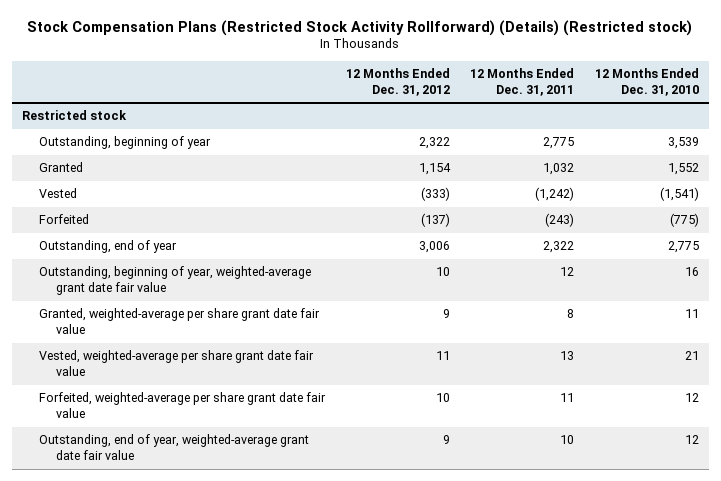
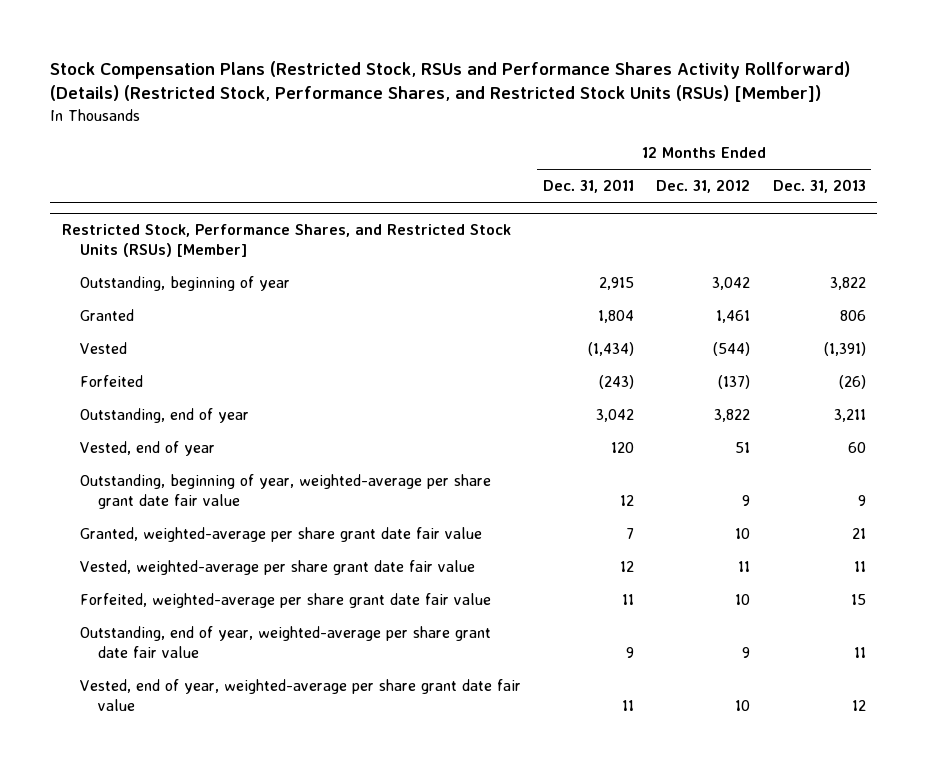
[27,19,693,36] Stock Compensation Plans (Restricted Stock Activity Rollforward) (Details) (Restricted stock) -> [50,60,851,103] Stock Compensation Plans (Restricted Stock, RSUs and Performance Shares Activity Rollforward) (Details) (Restricted Stock, Performance Shares, and Restricted Stock Units (RSUs) [Member])
[594,68,699,96] 12 Months Ended Dec. 31, 2010 -> none
none -> [772,179,866,194] Dec. 31, 2013
[22,110,128,121] Restricted stock -> none
none -> [61,223,511,258] Restricted Stock, Performance Shares, and Restricted Stock Units (RSUs) [Member]
[418,137,450,150] 2,322 -> [712,276,751,290] 3,042
[543,137,575,150] 2,775 -> [599,276,635,290] 2,915
[418,163,451,176] 1,154 -> [716,309,751,323] 1,461
[543,163,575,176] 1,032 -> [598,309,635,323] 1,804
[420,187,450,202] (333) -> [713,341,751,356] (544)
[535,187,575,202] (1,242) -> [588,341,635,356] (1,434)
[418,241,450,254] 3,006 -> [714,408,751,422] 3,822
[543,241,575,254] 2,322 -> [596,408,635,422] 3,042
none -> [79,440,215,456] Vested, end of year
[39,266,312,296] Outstanding, beginning of year, weighted-average grant date fair value -> [79,473,491,509] Outstanding, beginning of year, weighted-average per share grant date fair value
[435,267,450,277] 10 -> [742,494,751,506] 9
[442,309,450,319] 9 -> [735,527,751,539] 10
[567,309,575,319] 8 -> [626,527,635,539] 7
[560,351,575,361] 13 -> [620,560,635,572] 12
[39,434,310,461] Outstanding, end of year, weighted-average grant date fair value -> [79,625,491,658] Outstanding, end of year, weighted-average per share grant date fair value
[560,435,575,445] 10 -> [626,646,635,658] 9
none -> [79,678,521,711] Vested, end of year, weighted-average per share grant date fair value

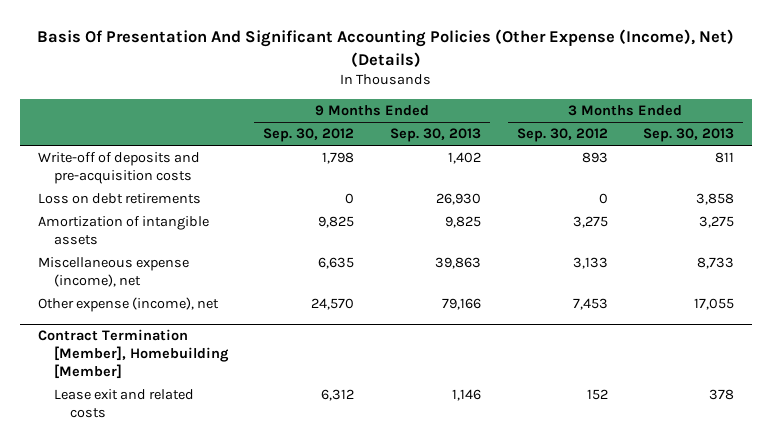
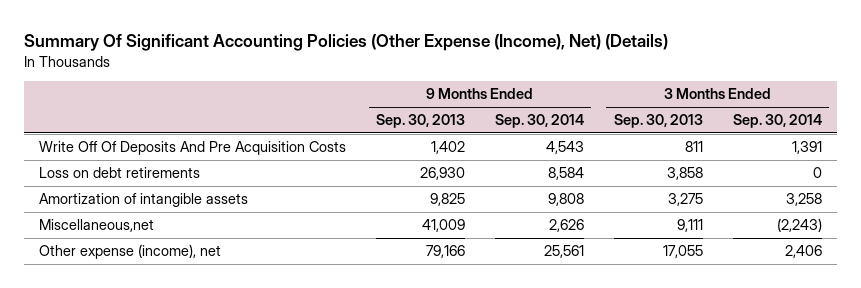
[36,29,734,67] Basis Of Presentation And Significant Accounting Policies (Other Expense (Income), Net) (Details) -> [24,34,669,52] Summary Of Significant Accounting Policies (Other Expense (Income), Net) (Details)
[263,128,355,143] Sep. 30, 2012 -> none
[516,128,608,143] Sep. 30, 2012 -> none
none -> [495,114,585,129] Sep. 30, 2014
none -> [732,114,822,129] Sep. 30, 2014
[37,152,200,185] Write-off of deposits and pre-acquisition costs -> [39,141,347,156] Write Off Of Deposits And Pre Acquisition Costs
[37,257,189,288] Miscellaneous expense (income), net -> [39,219,155,233] Miscellaneous,net
[434,257,481,270] 39,863 -> [422,219,466,233] 41,009
[697,257,735,270] 8,733 -> [676,219,703,233] 9,111
[37,329,229,380] Contract Termination [Member], Homebuilding [Member] -> none
[53,389,194,419] Lease exit and related costs -> none

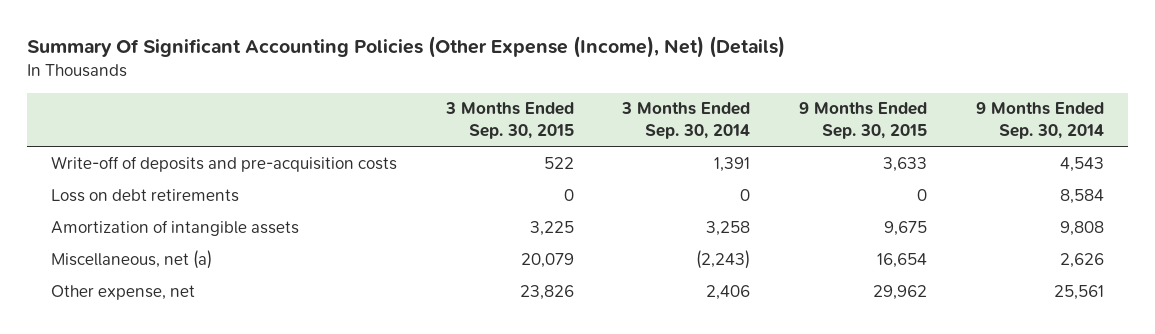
[376,114,466,129] Sep. 30, 2013 -> none
[613,114,703,129] Sep. 30, 2013 -> none
none -> [444,102,574,140] 3 Months Ended Sep. 30, 2015
none -> [799,102,928,140] 9 Months Ended Sep. 30, 2015
[39,141,347,156] Write Off Of Deposits And Pre Acquisition Costs -> [51,155,398,172] Write-off of deposits and pre-acquisition costs
[39,219,155,233] Miscellaneous,net -> [51,249,213,269] Miscellaneous, net (a)
[39,244,222,260] Other expense (income), net -> [51,284,196,300] Other expense, net

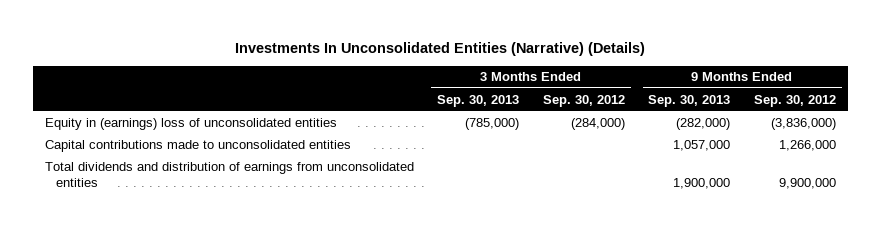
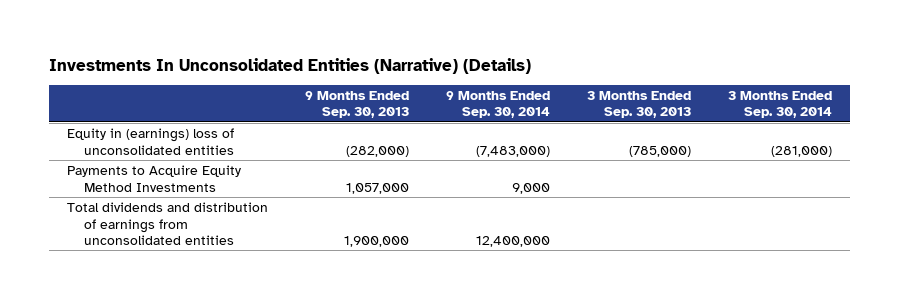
[542,94,625,107] Sep. 30, 2012 -> none
[754,94,837,107] Sep. 30, 2012 -> none
none -> [446,90,551,119] 9 Months Ended Sep. 30, 2014
none -> [727,90,832,119] 3 Months Ended Sep. 30, 2014
[44,139,351,152] Capital contributions made to unconsolidated entities -> [67,165,242,192] Payments to Acquire Equity Method Investments

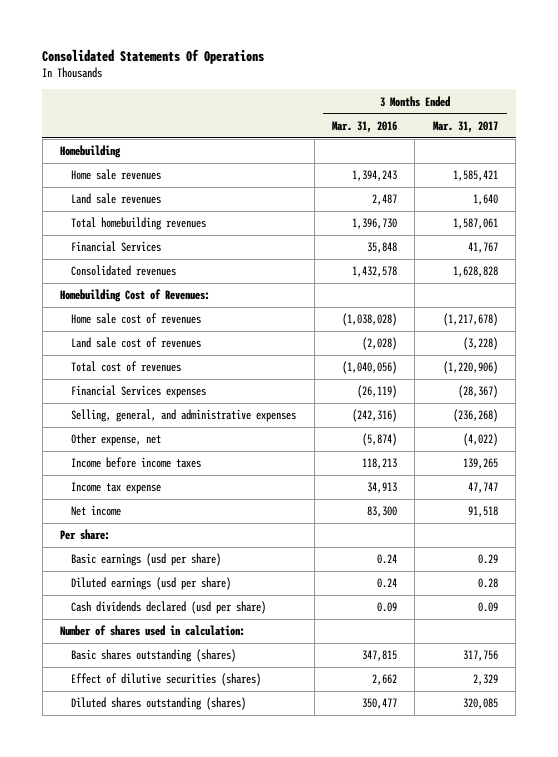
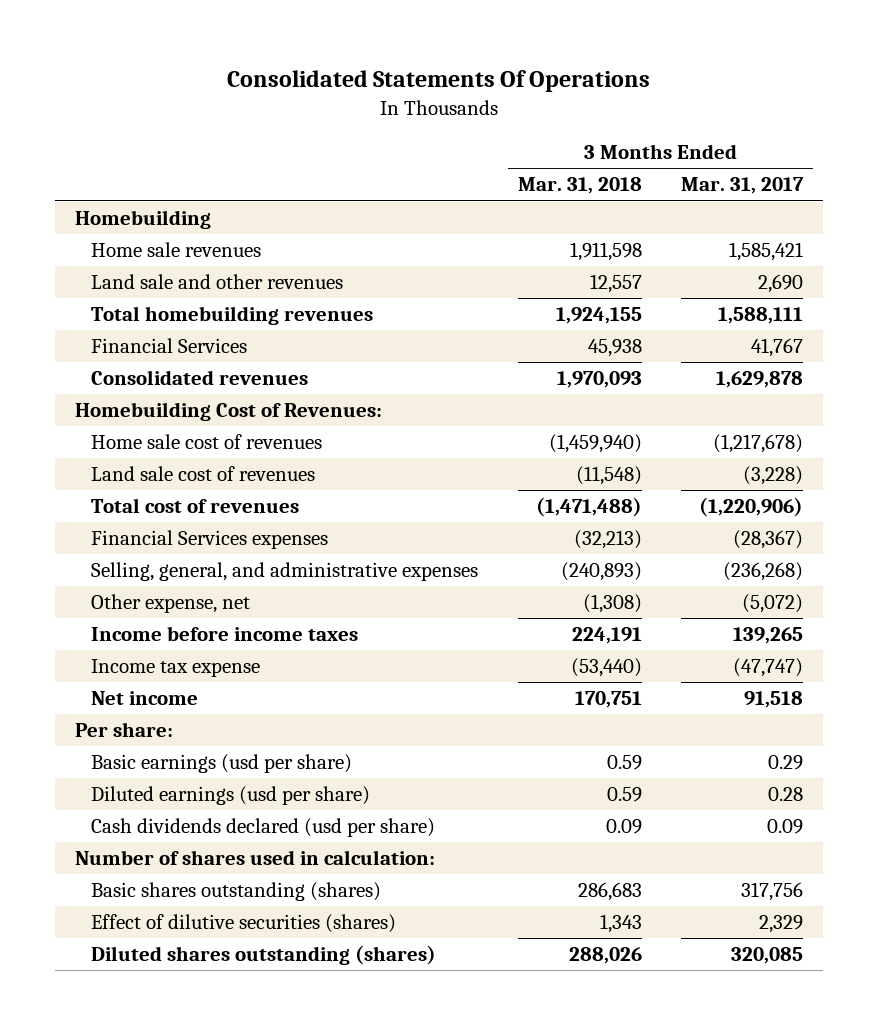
[332,120,398,133] Mar. 31, 2016 -> none
none -> [517,177,642,195] Mar. 31, 2018
[71,193,162,205] Land sale revenues -> [91,274,344,290] Land sale and other revenues
[472,194,498,206] 1,640 -> [758,274,804,294] 2,690
[452,218,498,230] 1,587,061 -> [718,307,804,325] 1,588,111
[452,266,498,278] 1,628,828 -> [716,371,804,389] 1,629,878
[462,433,498,447] (4,022) -> [742,594,804,614] (5,072)
[467,482,498,494] 47,747 -> [733,658,804,678] (47,747)

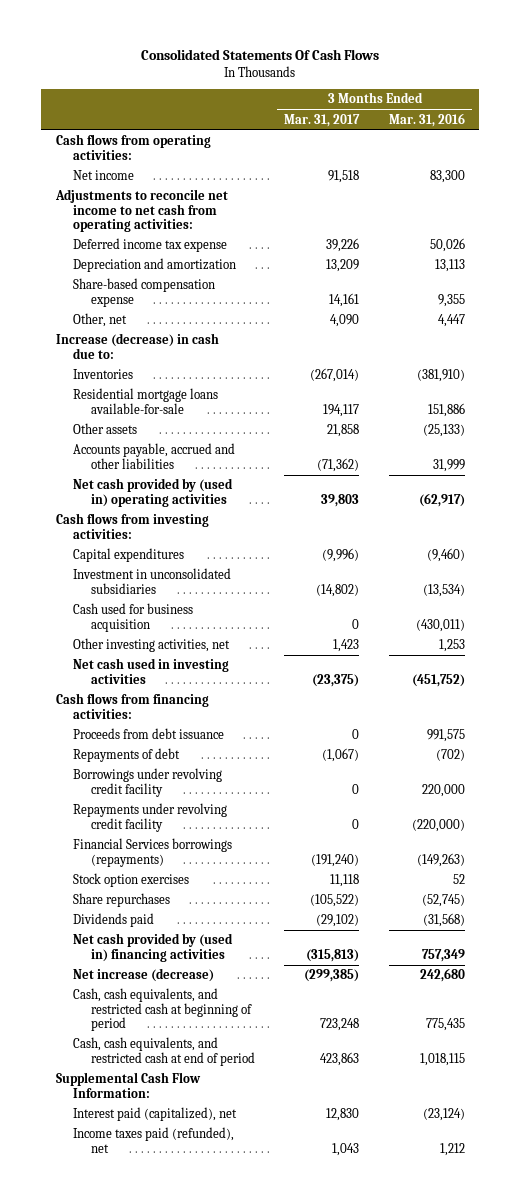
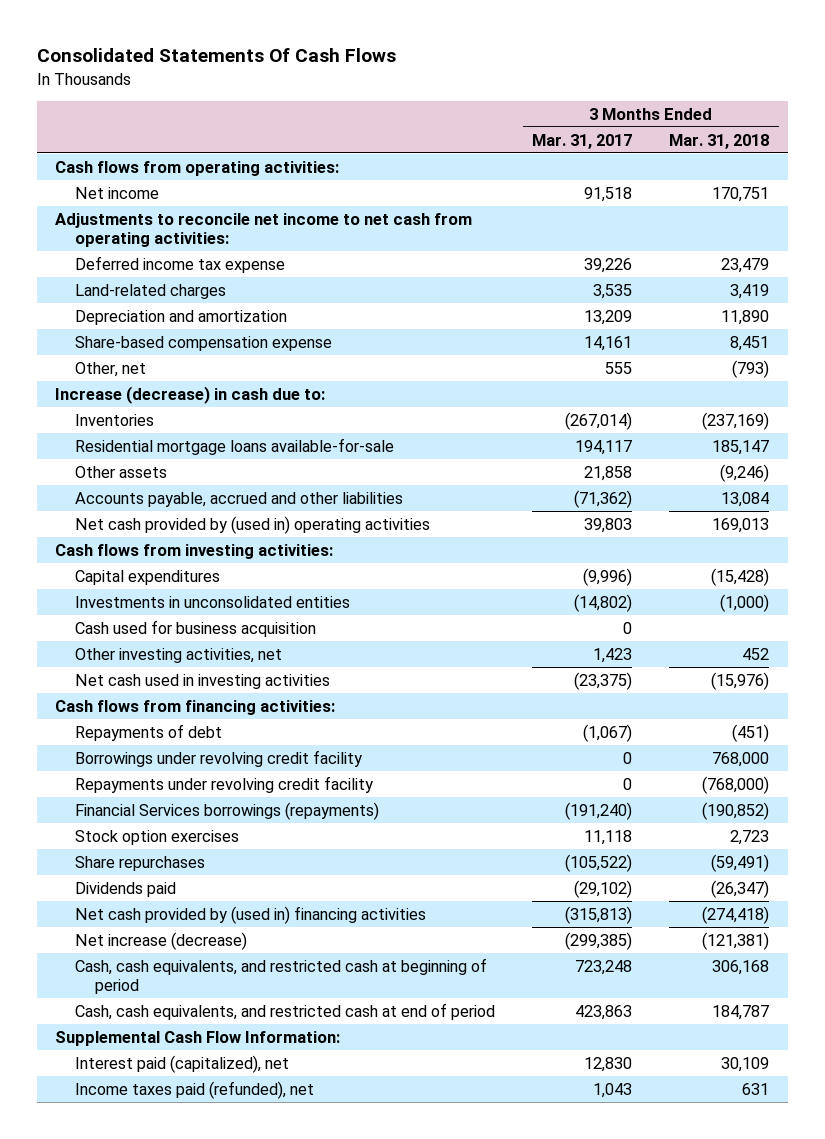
[388,112,465,127] Mar. 31, 2016 -> none
none -> [669,133,770,149] Mar. 31, 2018
none -> [75,283,227,299] Land-related charges
[330,314,360,328] 4,090 -> [605,361,633,374] 555
[73,568,232,594] Investment in unconsolidated subsidiaries -> [75,595,351,608] Investments in unconsolidated entities
[73,728,225,740] Proceeds from debt issuance -> none

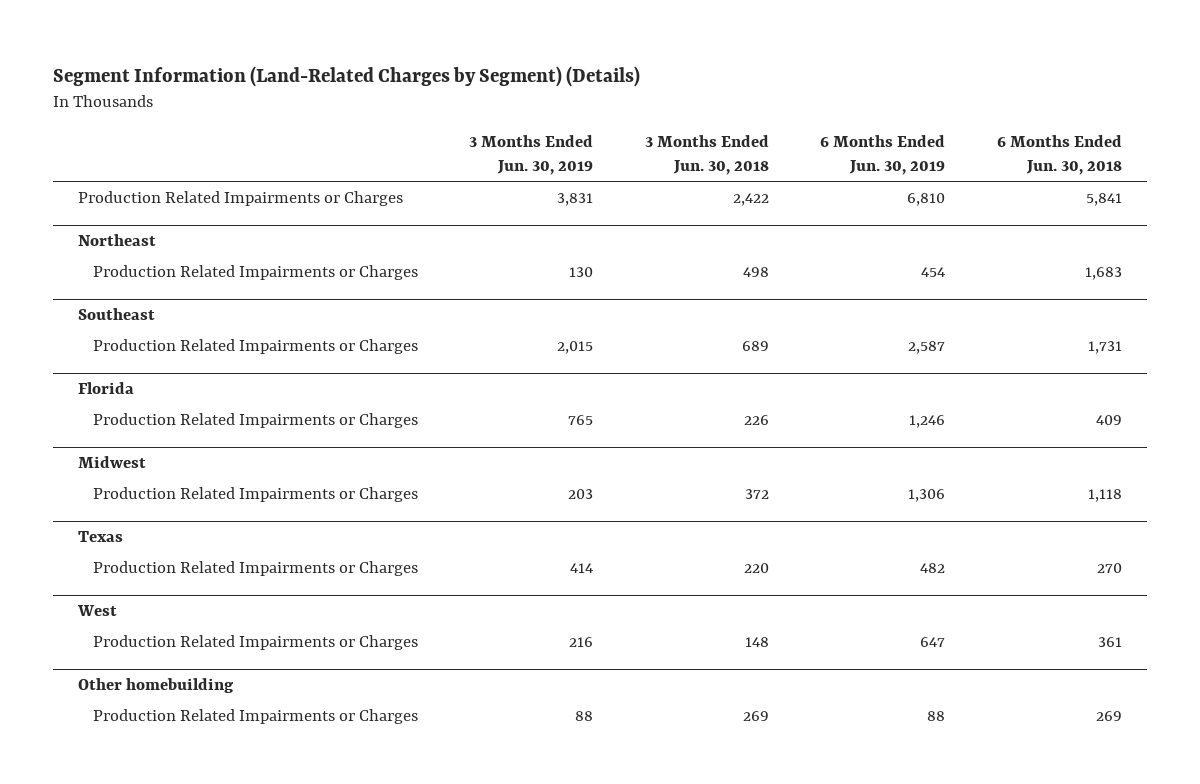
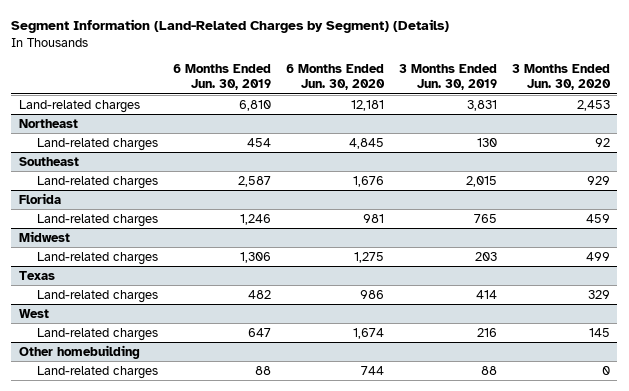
[644,134,769,176] 3 Months Ended Jun. 30, 2018 -> none
[996,134,1122,176] 6 Months Ended Jun. 30, 2018 -> none
none -> [285,63,385,91] 6 Months Ended Jun. 30, 2020
none -> [511,63,611,91] 3 Months Ended Jun. 30, 2020
[78,190,404,206] Production Related Impairments or Charges -> [18,99,140,113] Land-related charges
[92,264,418,280] Production Related Impairments or Charges -> [36,137,158,151] Land-related charges
[92,338,418,354] Production Related Impairments or Charges -> [36,175,158,189] Land-related charges
[92,412,418,428] Production Related Impairments or Charges -> [36,213,158,227] Land-related charges
[92,486,418,502] Production Related Impairments or Charges -> [36,251,158,265] Land-related charges
[92,560,418,576] Production Related Impairments or Charges -> [36,289,158,303] Land-related charges
[92,634,418,650] Production Related Impairments or Charges -> [36,327,158,341] Land-related charges
[92,708,418,724] Production Related Impairments or Charges -> [36,365,158,379] Land-related charges

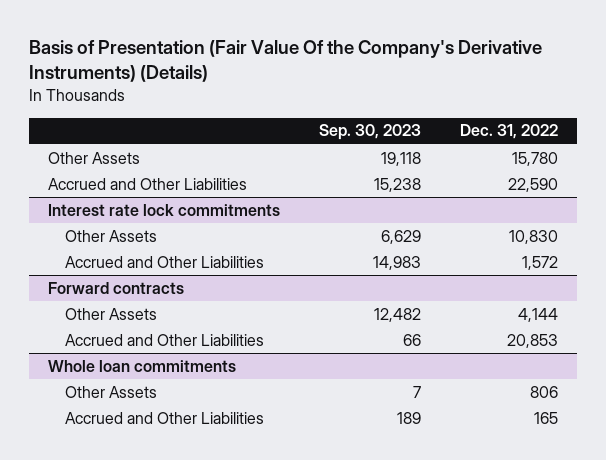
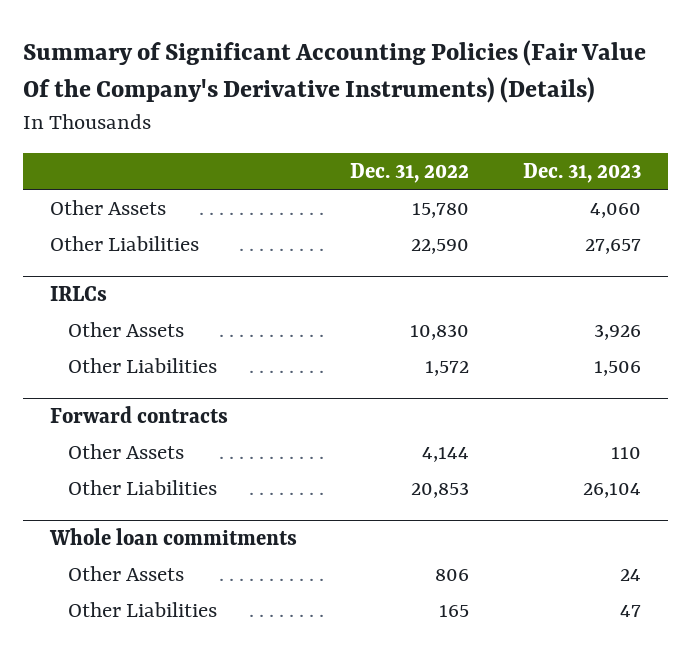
[29,40,543,83] Basis of Presentation (Fair Value Of the Company's Derivative Instruments) (Details) -> [22,40,646,104] Summary of Significant Accounting Policies (Fair Value Of the Company's Derivative Instruments) (Details)
[319,124,422,141] Sep. 30, 2023 -> none
none -> [523,162,642,183] Dec. 31, 2023
[48,177,248,190] Accrued and Other Liabilities -> [49,235,199,251] Other Liabilities
[48,203,281,216] Interest rate lock commitments -> [49,285,107,301] IRLCs
[64,255,264,268] Accrued and Other Liabilities -> [67,357,217,373] Other Liabilities
[64,333,264,346] Accrued and Other Liabilities -> [67,479,217,495] Other Liabilities
[64,411,264,424] Accrued and Other Liabilities -> [67,601,217,617] Other Liabilities

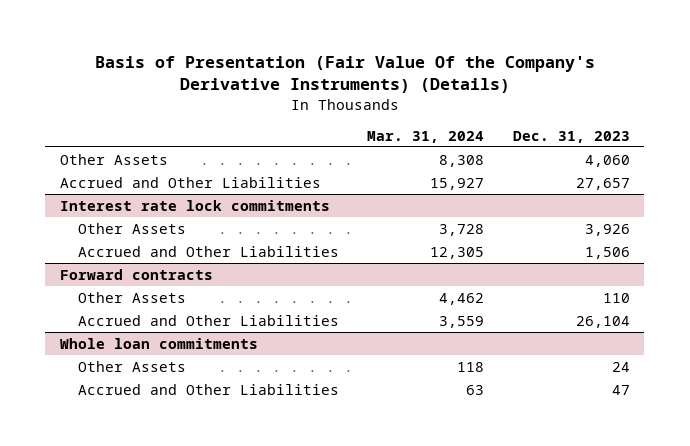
[22,40,646,104] Summary of Significant Accounting Policies (Fair Value Of the Company's Derivative Instruments) (Details) -> [94,55,595,94] Basis of Presentation (Fair Value Of the Company's Derivative Instruments) (Details)
[350,162,470,183] Dec. 31, 2022 -> none
none -> [367,130,485,143] Mar. 31, 2024
[49,235,199,251] Other Liabilities -> [59,176,321,188] Accrued and Other Liabilities
[49,285,107,301] IRLCs -> [59,199,330,211] Interest rate lock commitments
[67,357,217,373] Other Liabilities -> [77,245,339,257] Accrued and Other Liabilities
[67,479,217,495] Other Liabilities -> [77,314,339,326] Accrued and Other Liabilities
[67,601,217,617] Other Liabilities -> [77,383,339,395] Accrued and Other Liabilities

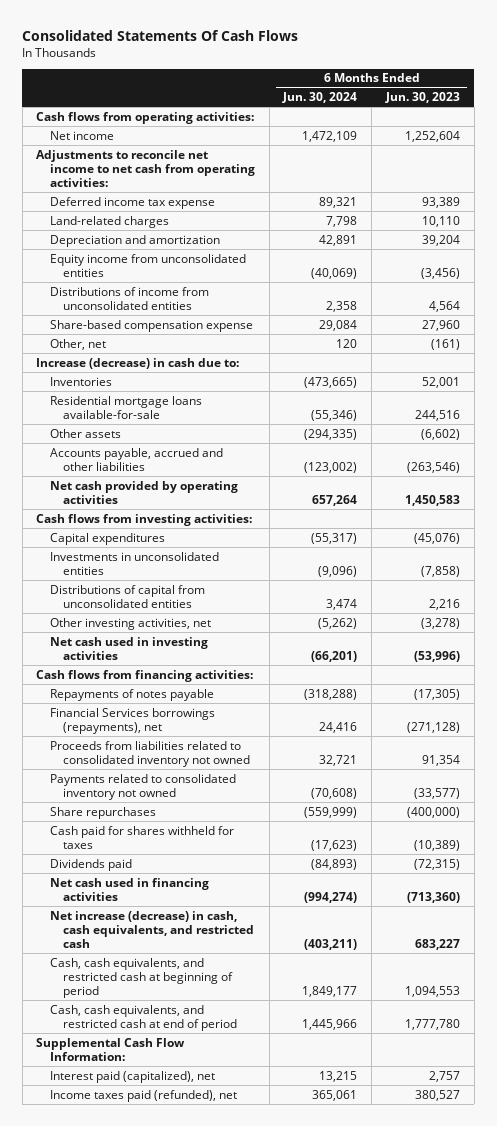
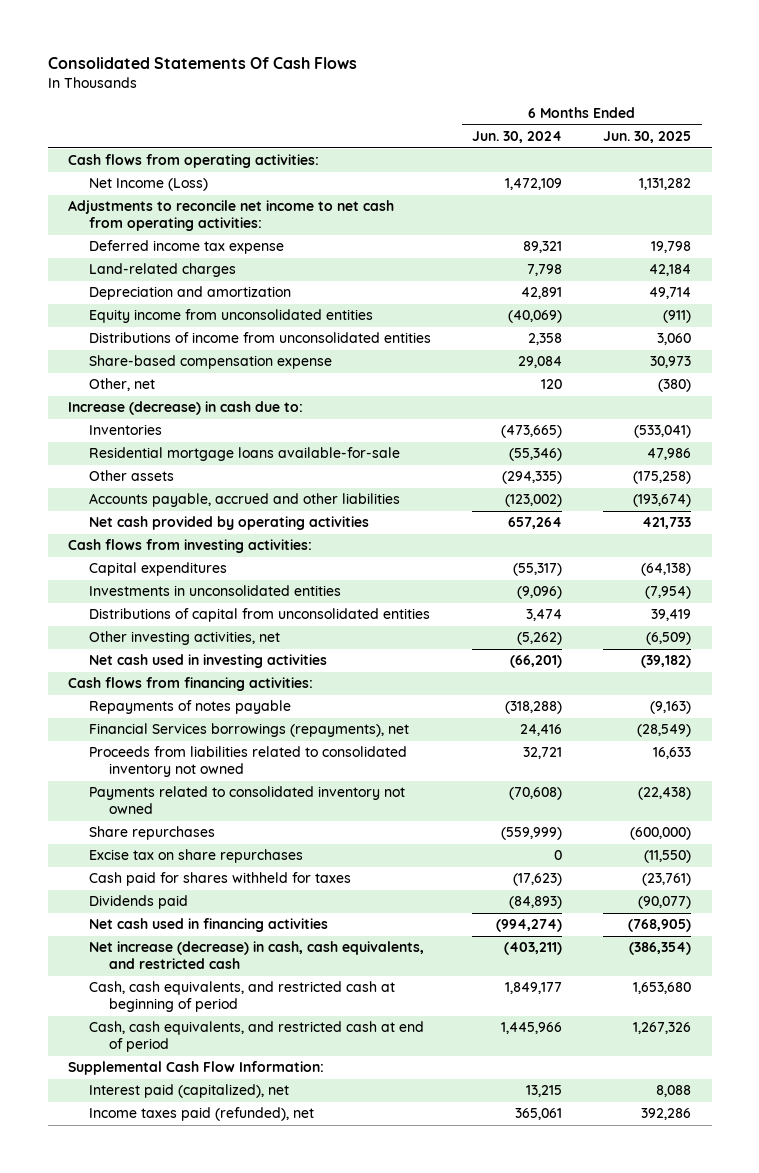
[385,92,461,104] Jun. 30, 2023 -> none
none -> [603,130,692,143] Jun. 30, 2025
[49,130,114,140] Net income -> [88,178,208,192] Net Income (Loss)
none -> [88,849,303,864] Excise tax on share repurchases

